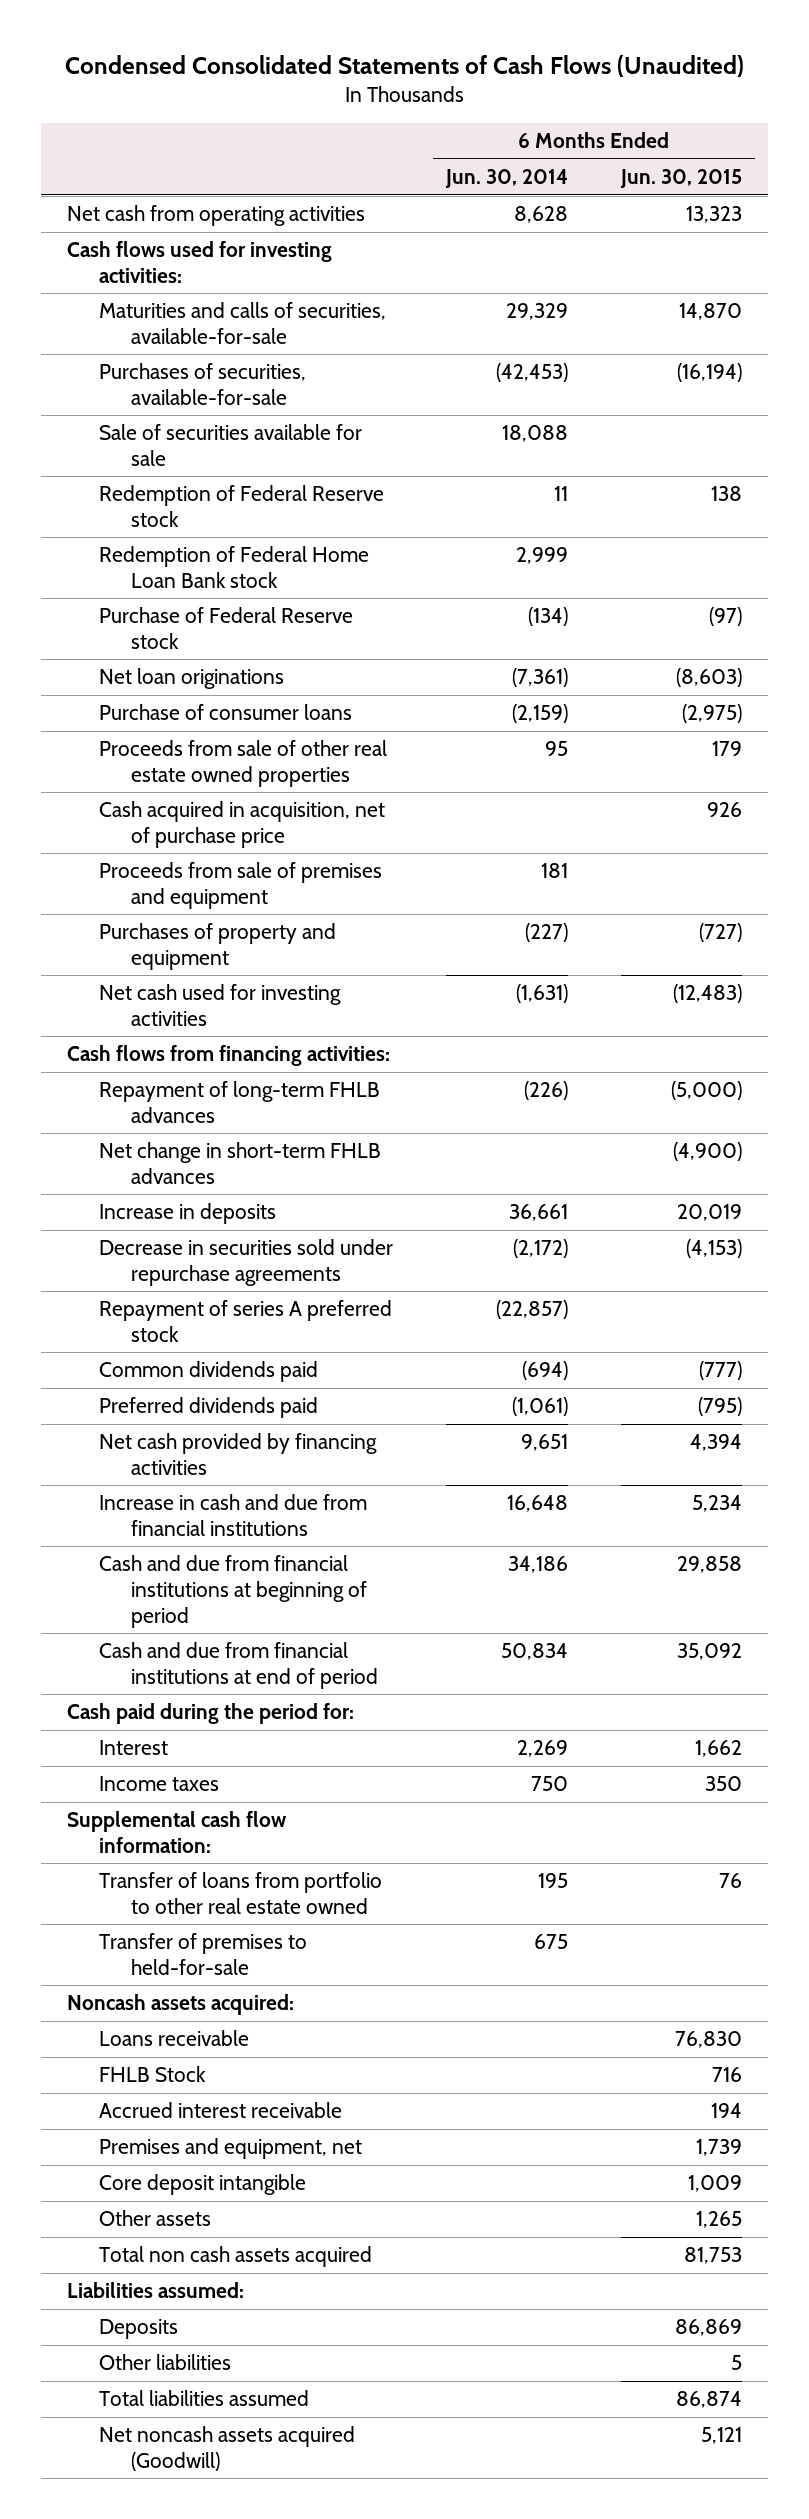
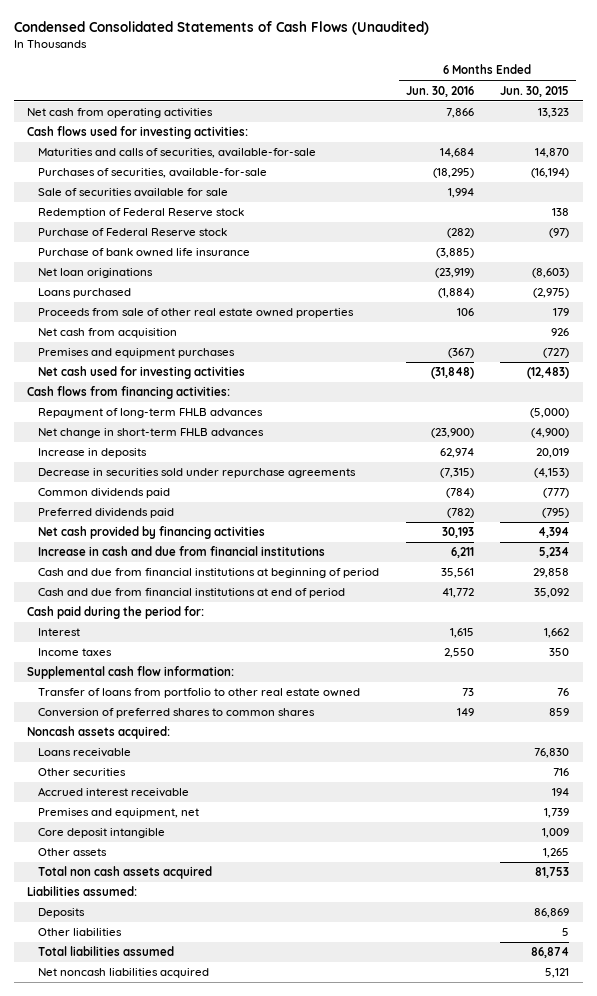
[445,169,569,189] Jun. 30, 2014 -> none
none -> [405,85,474,97] Jun. 30, 2016
[99,546,370,588] Redemption of Federal Home Loan Bank stock -> none
none -> [38,248,251,258] Purchase of bank owned life insurance
[99,704,353,721] Purchase of consumer loans -> [38,288,132,299] Loans purchased
[99,862,383,909] Proceeds from sale of premises and equipment -> none
[99,801,386,848] Cash acquired in acquisition, net of purchase price -> [38,328,178,339] Net cash from acquisition
[99,923,337,970] Purchases of property and equipment -> [38,348,236,359] Premises and equipment purchases
[99,1300,393,1342] Repayment of series A preferred stock -> none
[99,1933,308,1975] Transfer of premises to held-for-sale -> none
none -> [38,708,316,719] Conversion of preferred shares to common shares
[99,2066,207,2083] FHLB Stock -> [38,768,127,777] Other securities
[99,2426,356,2471] Net noncash assets acquired (Goodwill) -> [38,968,210,979] Net noncash liabilities acquired

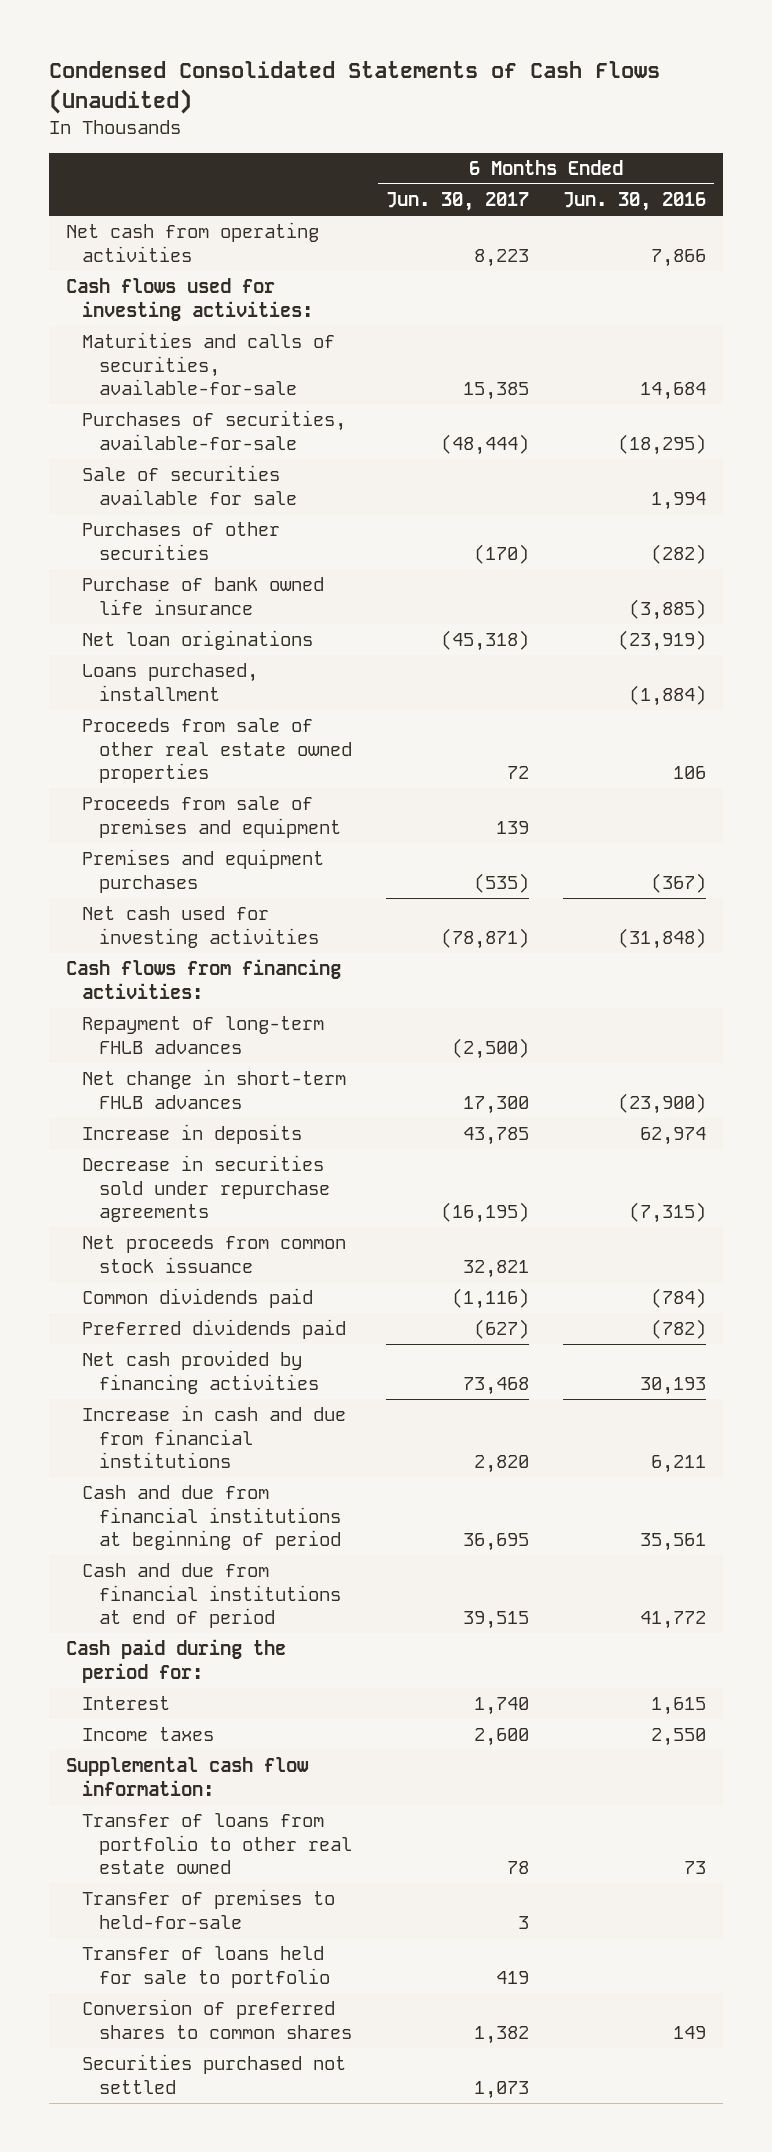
[500,85,570,97] Jun. 30, 2015 -> none
none -> [385,192,529,212] Jun. 30, 2017
[38,208,245,219] Redemption of Federal Reserve stock -> none
[38,228,228,238] Purchase of Federal Reserve stock -> [82,522,281,560] Purchases of other securities
[38,288,132,299] Loans purchased -> [82,663,259,701] Loans purchased, installment
[38,328,178,339] Net cash from acquisition -> none
none -> [82,796,342,838] Proceeds from sale of premises and equipment
none -> [82,1235,347,1273] Net proceeds from common stock issuance
none -> [82,1889,336,1929] Transfer of premises to held-for-sale
none -> [82,1946,331,1988] Transfer of loans held for sale to portfolio
[27,726,171,740] Noncash assets acquired: -> none
[38,748,132,758] Loans receivable -> none
[38,768,127,777] Other securities -> none
[38,787,190,798] Accrued interest receivable -> none
[38,808,200,819] Premises and equipment, net -> none
[38,828,166,839] Core deposit intangible -> none
[38,848,108,857] Other assets -> none
[38,866,213,880] Total non cash assets acquired -> none
[27,886,138,897] Liabilities assumed: -> none
[38,908,86,919] Deposits -> none
[38,928,123,937] Other liabilities -> none
[38,946,175,957] Total liabilities assumed -> none
[38,968,210,979] Net noncash liabilities acquired -> none
none -> [82,2054,347,2094] Securities purchased not settled

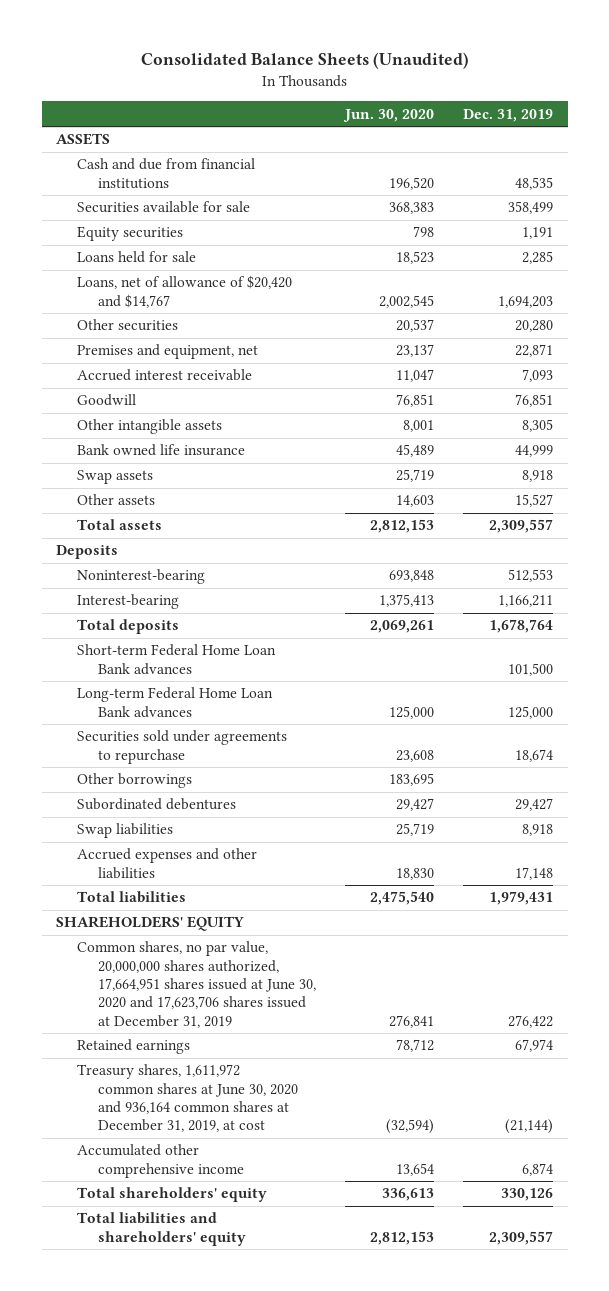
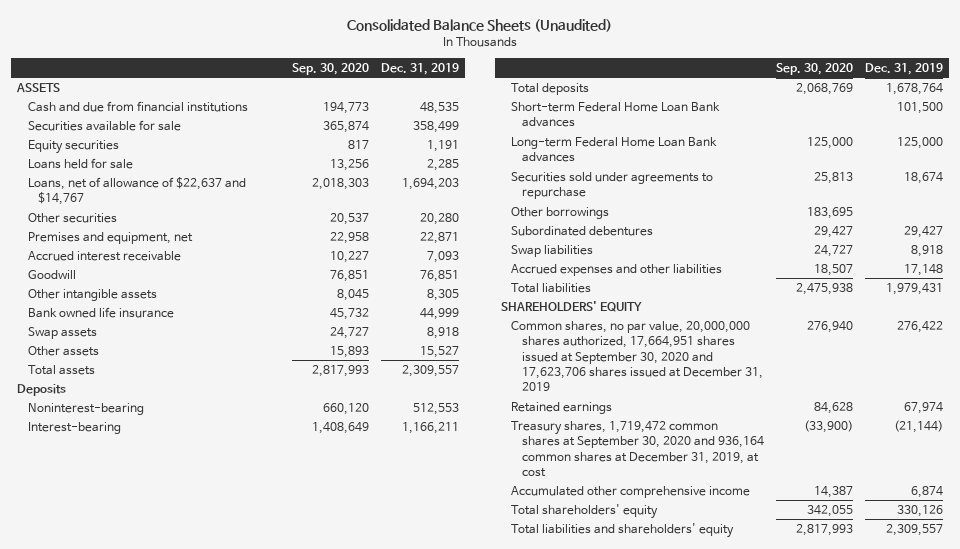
[342,108,434,122] Jun. 30, 2020 -> none
none -> [292,62,370,75] Sep. 30, 2020
[76,275,292,308] Loans, net of allowance of $20,420 and $14,767 -> [27,176,246,206] Loans, net of allowance of $22,637 and $14,767
[76,941,316,1028] Common shares, no par value, 20,000,000 shares authorized, 17,664,951 shares issued at June 30, 2020 and 17,623,706 shares issued at December 31, 2019 -> [511,320,763,392] Common shares, no par value, 20,000,000 shares authorized, 17,664,951 shares issued at September 30, 2020 and 17,623,706 shares issued at December 31, 2019
[76,1064,298,1133] Treasury shares, 1,611,972 common shares at June 30, 2020 and 936,164 common shares at December 31, 2019, at cost -> [511,420,764,477] Treasury shares, 1,719,472 common shares at September 30, 2020 and 936,164 common shares at December 31, 2019, at cost

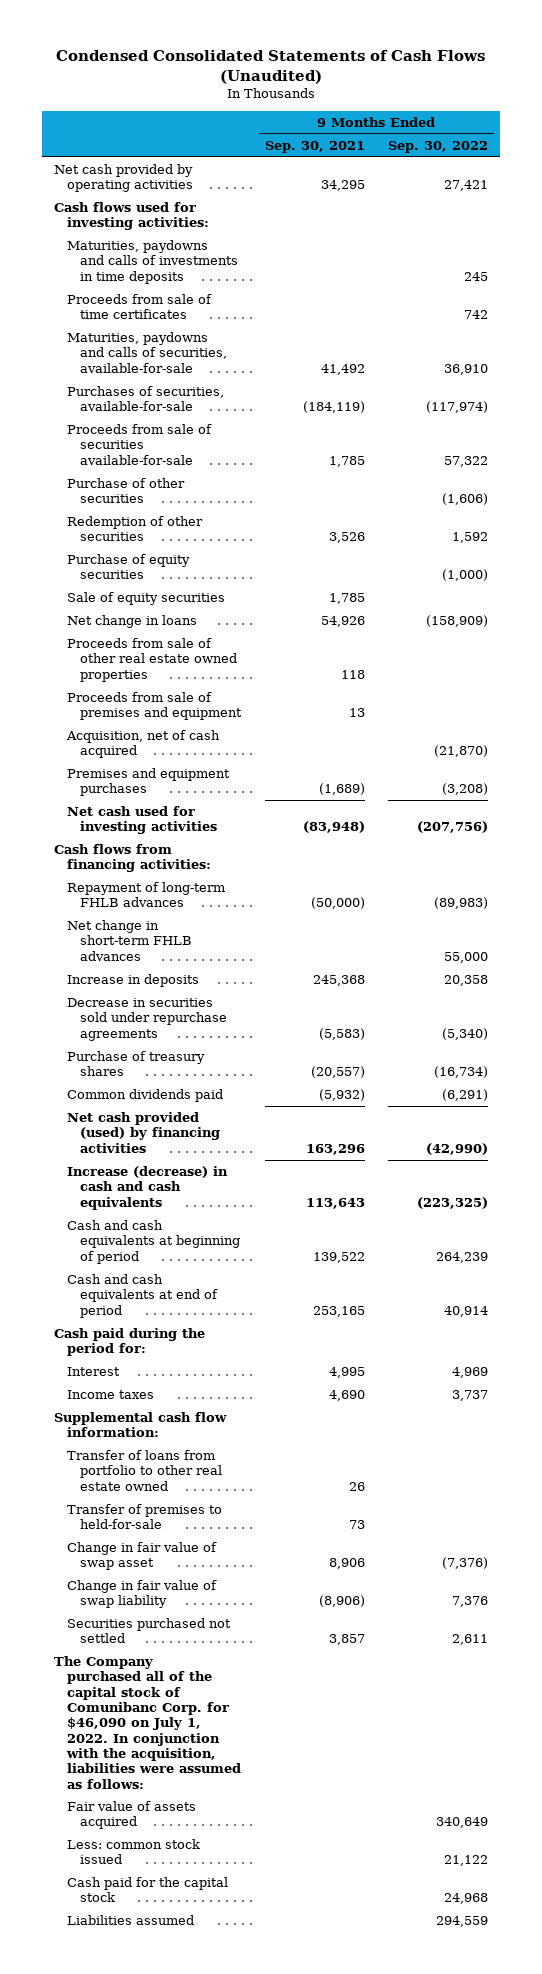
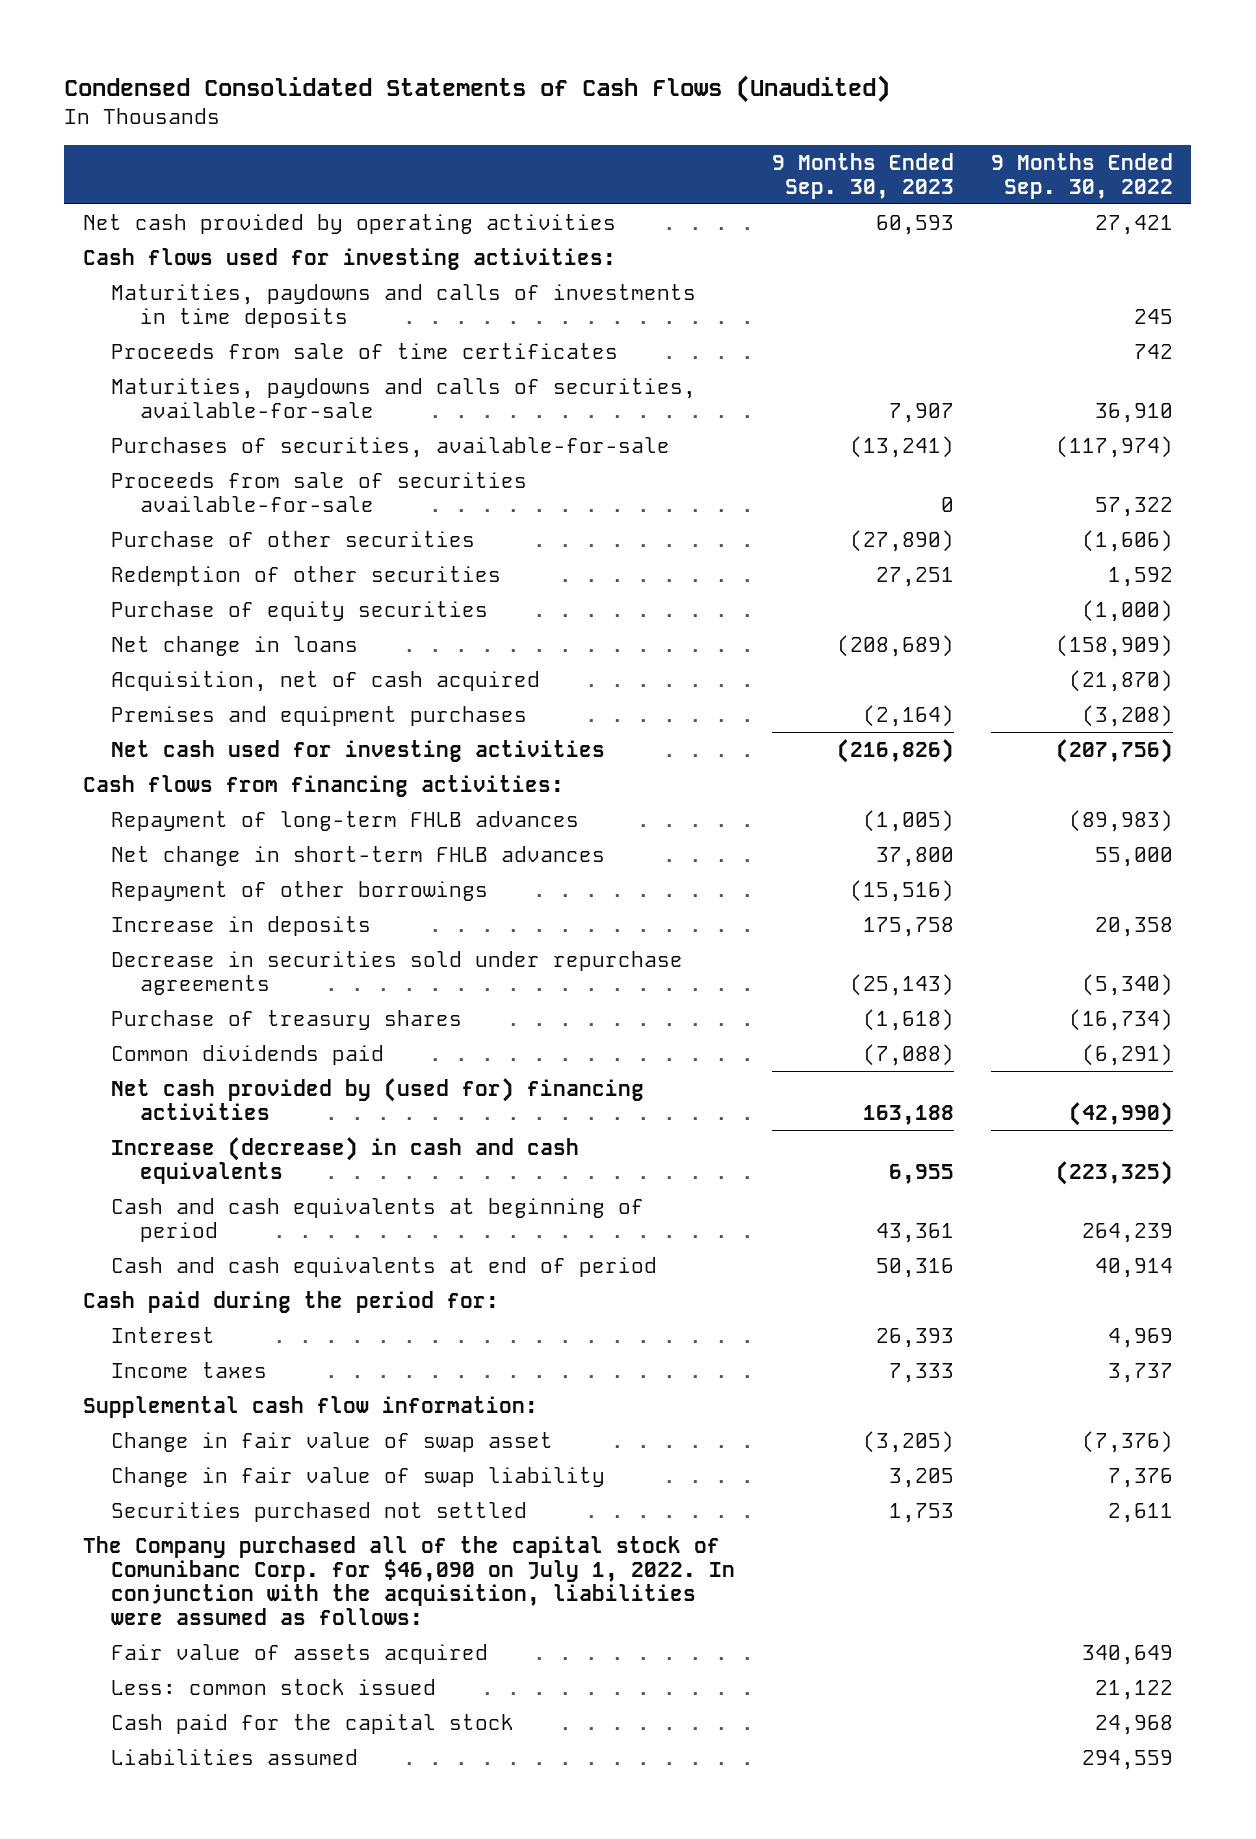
[264,141,365,154] Sep. 30, 2021 -> none
none -> [772,152,955,199] 9 Months Ended Sep. 30, 2023
[66,592,225,606] Sale of equity securities -> none
[66,638,237,682] Proceeds from sale of other real estate owned properties -> none
[66,692,242,721] Proceeds from sale of premises and equipment -> none
none -> [111,880,489,901] Repayment of other borrowings
[66,1112,220,1153] Net cash provided (used) by financing activities -> [111,1077,645,1120] Net cash provided by (used for) financing activities
[66,1450,222,1491] Transfer of loans from portfolio to other real estate owned -> none
[66,1504,222,1530] Transfer of premises to held-for-sale -> none

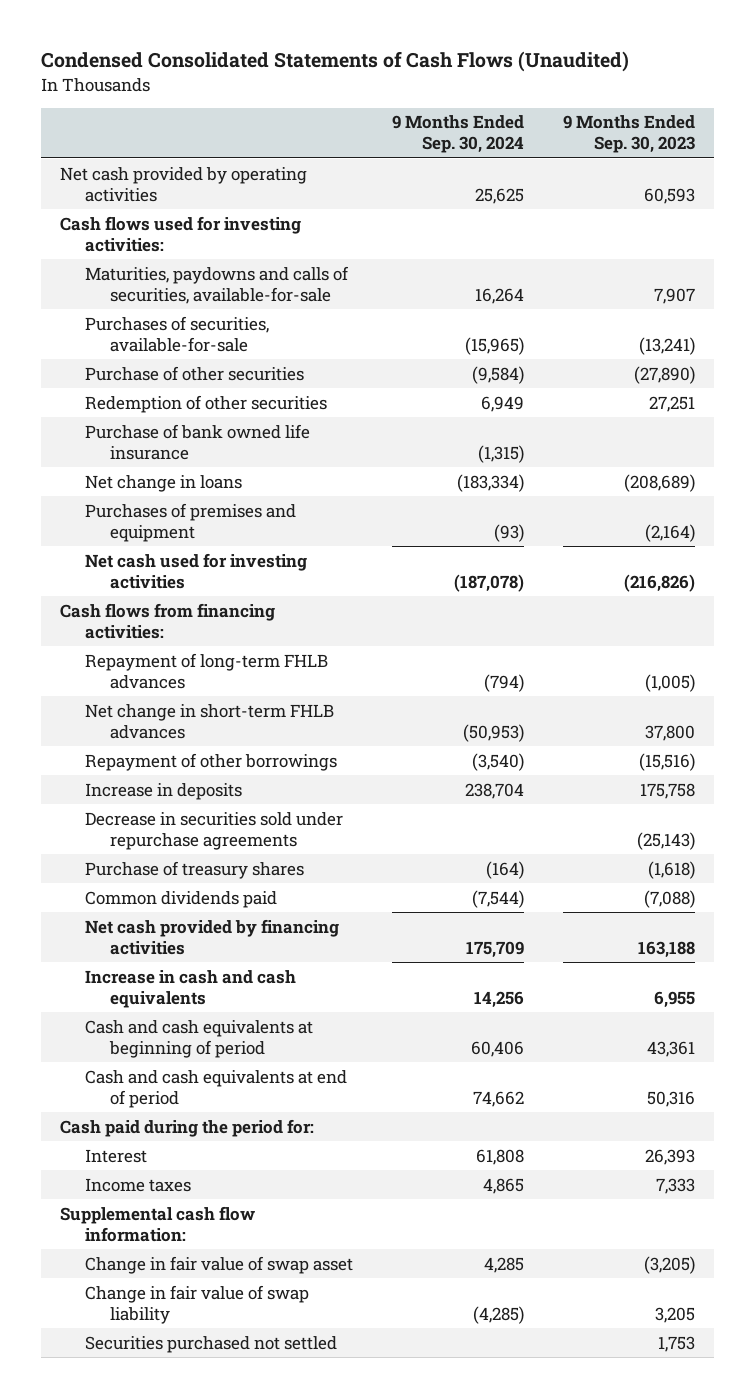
[991,152,1174,199] 9 Months Ended Sep. 30, 2022 -> none
none -> [391,115,524,154] 9 Months Ended Sep. 30, 2024
[111,283,697,328] Maturities, paydowns and calls of investments in time deposits -> none
[111,342,619,359] Proceeds from sale of time certificates -> none
[111,471,528,512] Proceeds from sale of securities available-for-sale -> none
[111,600,489,621] Purchase of equity securities -> none
none -> [85,423,311,460] Purchase of bank owned life insurance
[111,670,541,692] Acquisition, net of cash acquired -> none
[111,705,528,726] Premises and equipment purchases -> [85,502,297,542] Purchases of premises and equipment
[111,1077,645,1120] Net cash provided by (used for) financing activities -> [85,918,340,955] Net cash provided by financing activities
[111,1136,580,1184] Increase (decrease) in cash and cash equivalents -> [85,969,297,1008] Increase in cash and cash equivalents
[82,1535,736,1625] The Company purchased all of the capital stock of Comunibanc Corp. for $46,090 on July 1, 2022. In conjunction with the acquisition, liabilities were assumed as follows: -> none
[111,1643,489,1664] Fair value of assets acquired -> none
[111,1678,437,1695] Less: common stock issued -> none
[111,1713,515,1734] Cash paid for the capital stock -> none
[111,1748,359,1765] Liabilities assumed -> none

